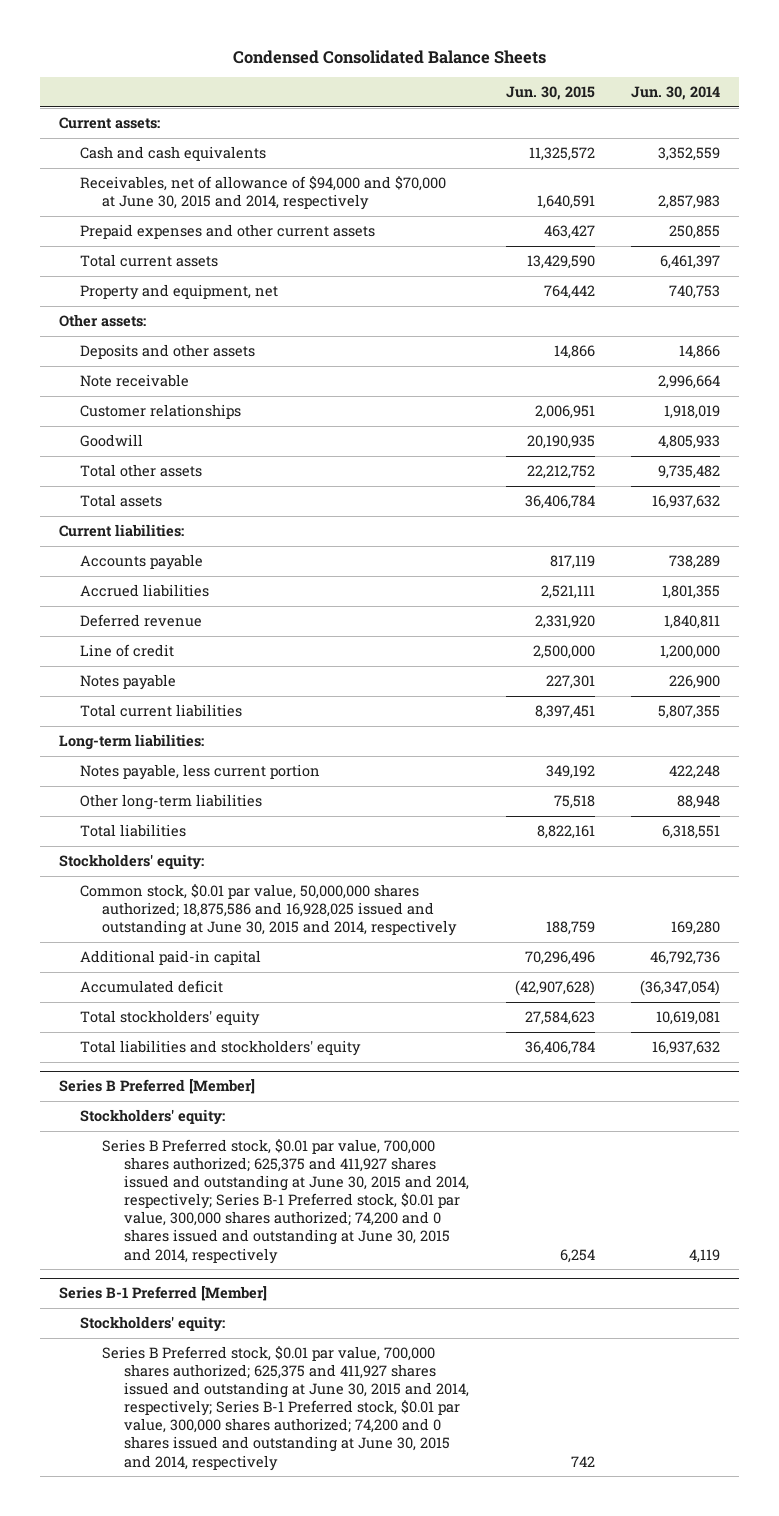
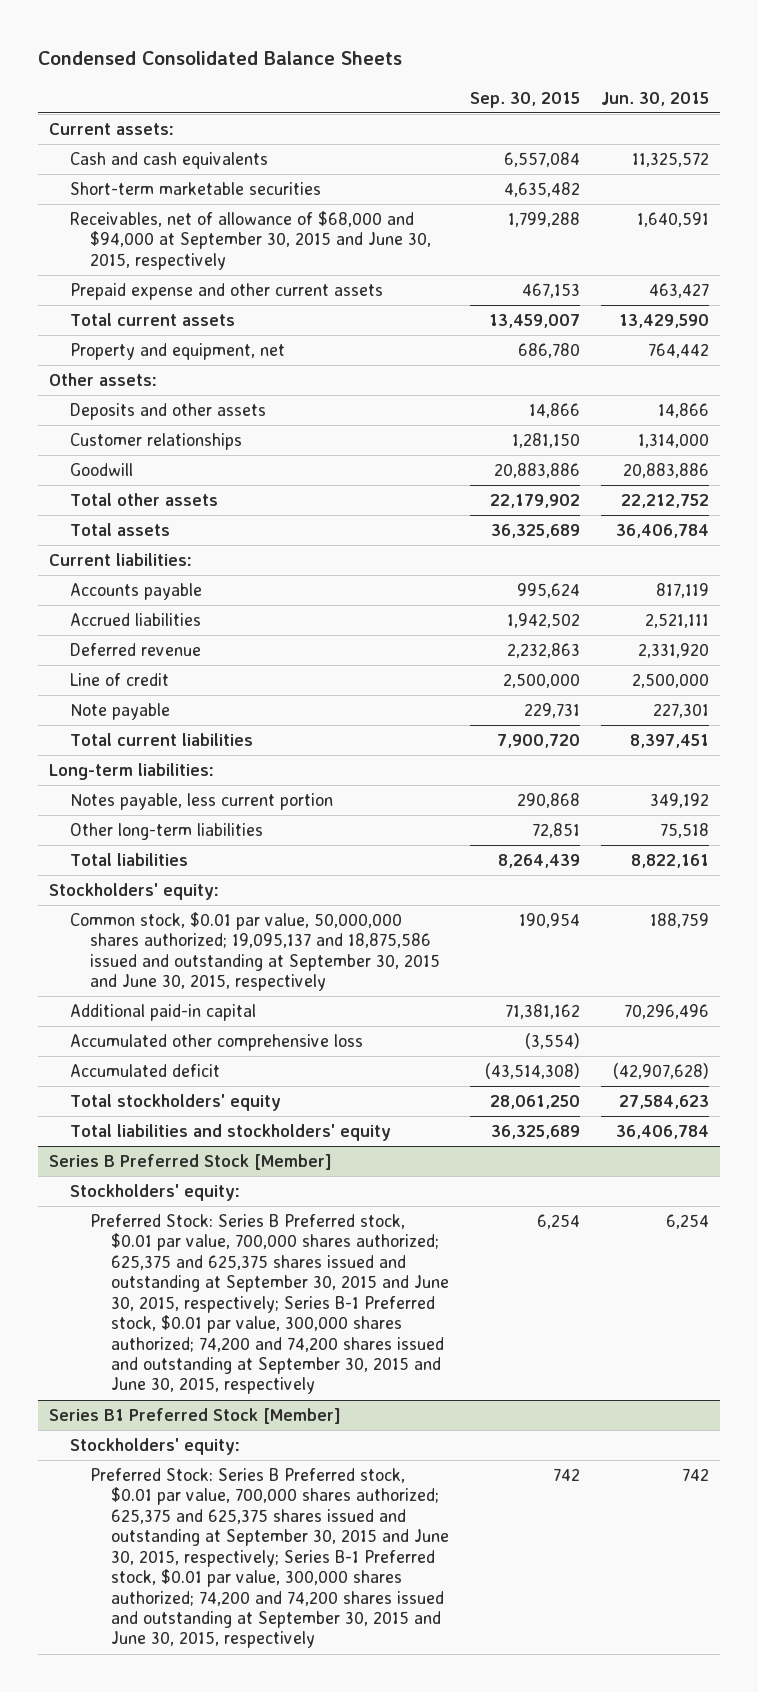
[631,85,721,100] Jun. 30, 2014 -> none
none -> [470,91,581,108] Sep. 30, 2015
none -> [69,181,321,195] Short-term marketable securities
[80,175,447,211] Receivables, net of allowance of $94,000 and $70,000 at June 30, 2015 and 2014, respectively -> [69,210,432,270] Receivables, net of allowance of $68,000 and $94,000 at September 30, 2015 and June 30, 2015, respectively
[80,223,376,239] Prepaid expenses and other current assets -> [69,282,383,300] Prepaid expense and other current assets
[80,373,190,387] Note receivable -> none
[534,404,595,419] 2,006,951 -> [638,432,710,448] 1,314,000
[526,434,595,449] 20,190,935 -> [623,462,710,478] 20,883,886
[80,673,177,690] Notes payable -> [69,702,170,720] Note payable
[80,883,458,937] Common stock, $0.01 par value, 50,000,000 shares authorized; 18,875,586 and 16,928,025 issued and outstanding at June 30, 2015 and 2014, respectively -> [69,911,441,992] Common stock, $0.01 par value, 50,000,000 shares authorized; 19,095,137 and 18,875,586 issued and outstanding at September 30, 2015 and June 30, 2015, respectively
none -> [69,1033,363,1051] Accumulated other comprehensive loss
[58,1078,255,1094] Series B Preferred [Member] -> [49,1153,333,1170] Series B Preferred Stock [Member]
[102,1138,470,1264] Series B Preferred stock, $0.01 par value, 700,000 shares authorized; 625,375 and 411,927 shares issued and outstanding at June 30, 2015 and 2014, respectively; Series B-1 Preferred stock, $0.01 par value, 300,000 shares authorized; 74,200 and 0 shares issued and outstanding at June 30, 2015 and 2014, respectively -> [90,1213,450,1395] Preferred Stock: Series B Preferred stock, $0.01 par value, 700,000 shares authorized; 625,375 and 625,375 shares issued and outstanding at September 30, 2015 and June 30, 2015, respectively; Series B-1 Preferred stock, $0.01 par value, 300,000 shares authorized; 74,200 and 74,200 shares issued and outstanding at September 30, 2015 and June 30, 2015, respectively
[58,1285,267,1301] Series B-1 Preferred [Member] -> [49,1407,342,1424] Series B1 Preferred Stock [Member]
[102,1345,470,1471] Series B Preferred stock, $0.01 par value, 700,000 shares authorized; 625,375 and 411,927 shares issued and outstanding at June 30, 2015 and 2014, respectively; Series B-1 Preferred stock, $0.01 par value, 300,000 shares authorized; 74,200 and 0 shares issued and outstanding at June 30, 2015 and 2014, respectively -> [90,1467,450,1649] Preferred Stock: Series B Preferred stock, $0.01 par value, 700,000 shares authorized; 625,375 and 625,375 shares issued and outstanding at September 30, 2015 and June 30, 2015, respectively; Series B-1 Preferred stock, $0.01 par value, 300,000 shares authorized; 74,200 and 74,200 shares issued and outstanding at September 30, 2015 and June 30, 2015, respectively

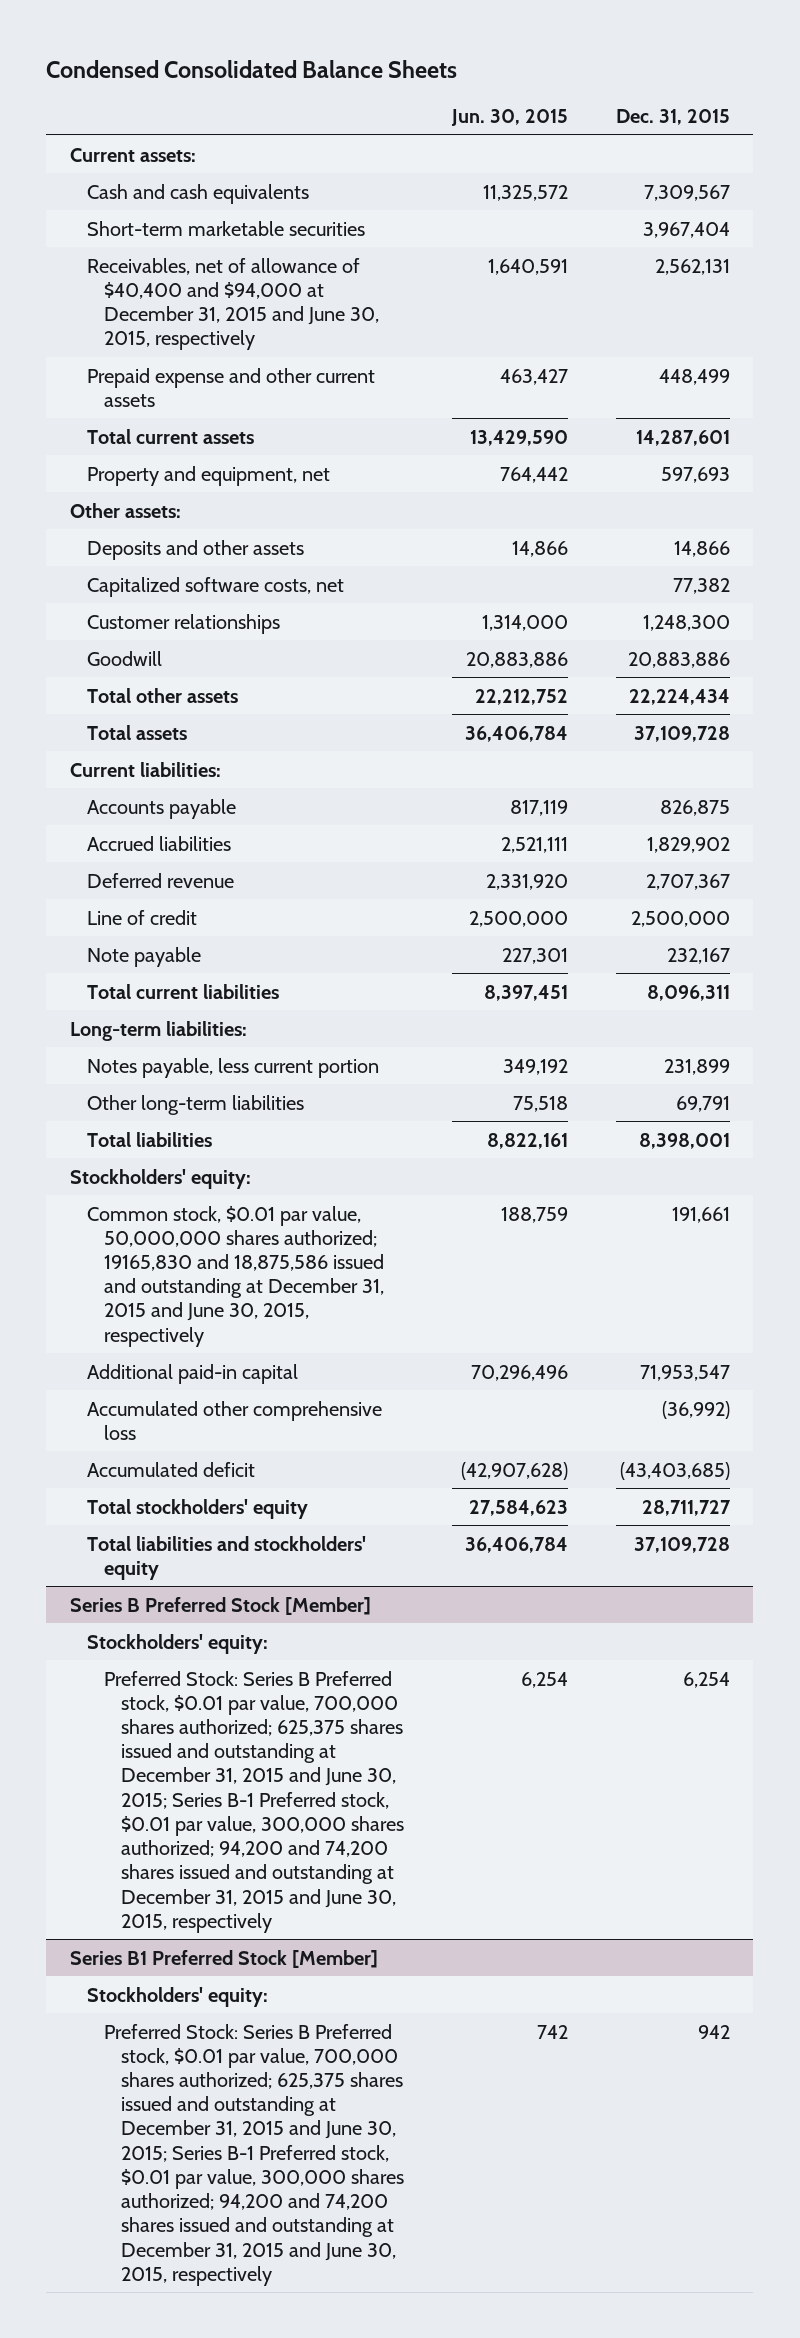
[470,91,581,108] Sep. 30, 2015 -> none
none -> [615,109,730,126] Dec. 31, 2015
[69,210,432,270] Receivables, net of allowance of $68,000 and $94,000 at September 30, 2015 and June 30, 2015, respectively -> [87,257,380,351] Receivables, net of allowance of $40,400 and $94,000 at December 31, 2015 and June 30, 2015, respectively
none -> [87,576,345,597] Capitalized software costs, net
[69,911,441,992] Common stock, $0.01 par value, 50,000,000 shares authorized; 19,095,137 and 18,875,586 issued and outstanding at September 30, 2015 and June 30, 2015, respectively -> [87,1205,385,1347] Common stock, $0.01 par value, 50,000,000 shares authorized; 19165,830 and 18,875,586 issued and outstanding at December 31, 2015 and June 30, 2015, respectively
[90,1213,450,1395] Preferred Stock: Series B Preferred stock, $0.01 par value, 700,000 shares authorized; 625,375 and 625,375 shares issued and outstanding at September 30, 2015 and June 30, 2015, respectively; Series B-1 Preferred stock, $0.01 par value, 300,000 shares authorized; 74,200 and 74,200 shares issued and outstanding at September 30, 2015 and June 30, 2015, respectively -> [104,1670,405,1933] Preferred Stock: Series B Preferred stock, $0.01 par value, 700,000 shares authorized; 625,375 shares issued and outstanding at December 31, 2015 and June 30, 2015; Series B-1 Preferred stock, $0.01 par value, 300,000 shares authorized; 94,200 and 74,200 shares issued and outstanding at December 31, 2015 and June 30, 2015, respectively
[90,1467,450,1649] Preferred Stock: Series B Preferred stock, $0.01 par value, 700,000 shares authorized; 625,375 and 625,375 shares issued and outstanding at September 30, 2015 and June 30, 2015, respectively; Series B-1 Preferred stock, $0.01 par value, 300,000 shares authorized; 74,200 and 74,200 shares issued and outstanding at September 30, 2015 and June 30, 2015, respectively -> [104,2023,405,2286] Preferred Stock: Series B Preferred stock, $0.01 par value, 700,000 shares authorized; 625,375 shares issued and outstanding at December 31, 2015 and June 30, 2015; Series B-1 Preferred stock, $0.01 par value, 300,000 shares authorized; 94,200 and 74,200 shares issued and outstanding at December 31, 2015 and June 30, 2015, respectively

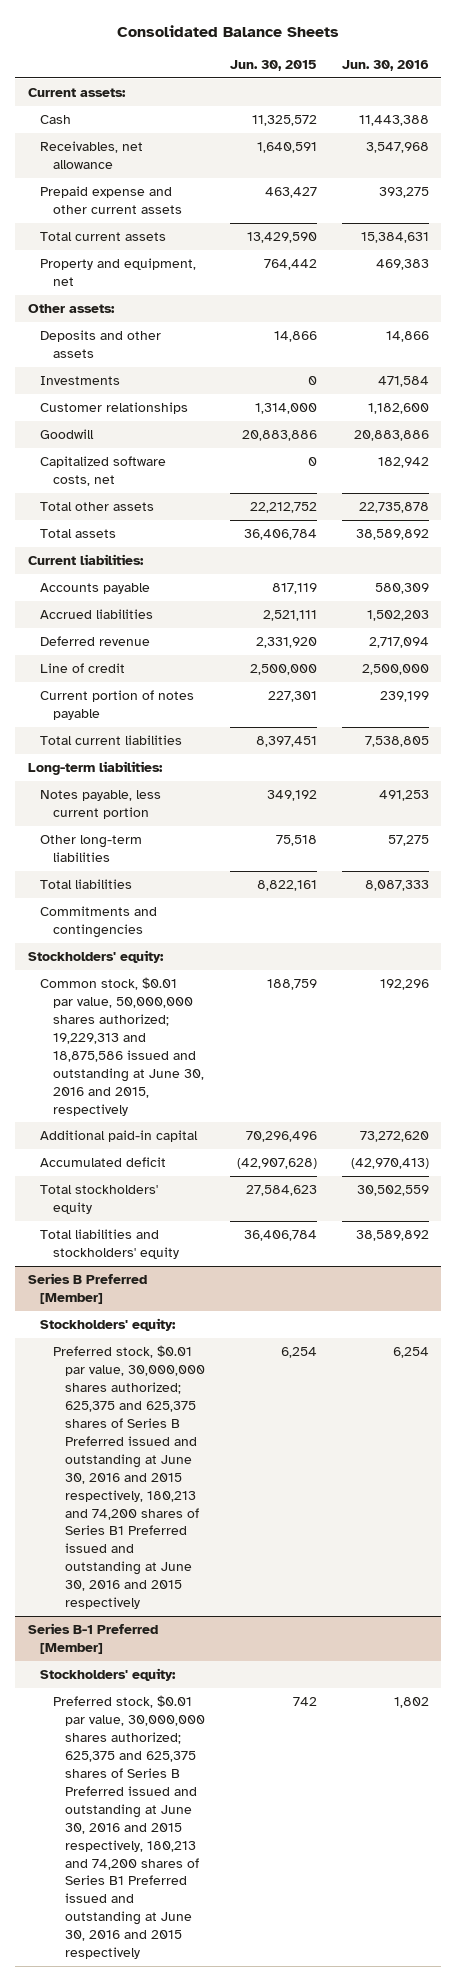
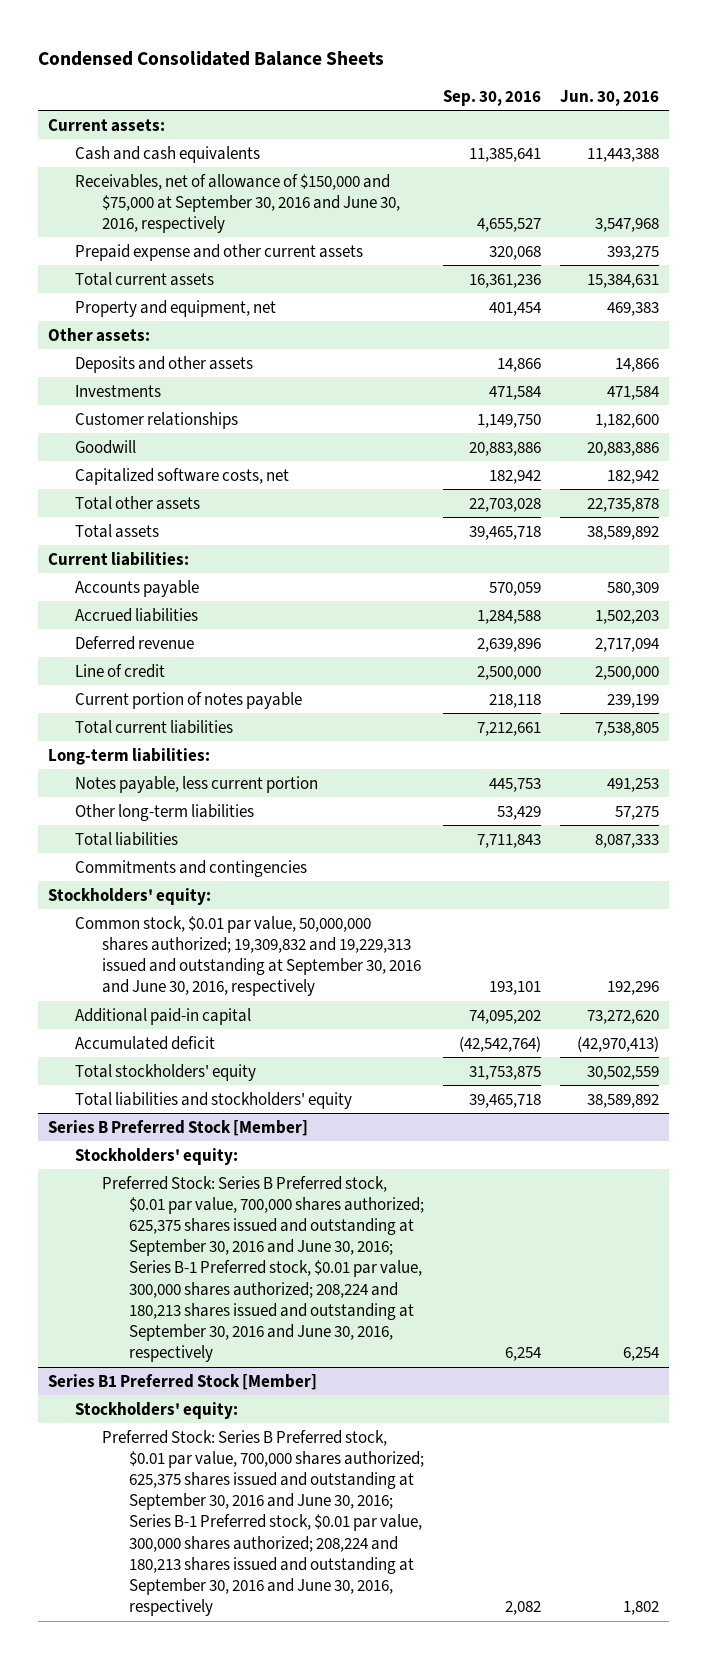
[117,24,340,37] Consolidated Balance Sheets -> [38,50,385,66] Condensed Consolidated Balance Sheets
[229,60,317,72] Jun. 30, 2015 -> none
none -> [443,89,542,106] Sep. 30, 2016
[40,115,72,125] Cash -> [75,145,261,163] Cash and cash equivalents
[40,141,144,170] Receivables, net allowance -> [75,173,401,234] Receivables, net of allowance of $150,000 and $75,000 at September 30, 2016 and June 30, 2016, respectively
[40,977,204,1116] Common stock, $0.01 par value, 50,000,000 shares authorized; 19,229,313 and 18,875,586 issued and outstanding at June 30, 2016 and 2015, respectively -> [75,915,422,997] Common stock, $0.01 par value, 50,000,000 shares authorized; 19,309,832 and 19,229,313 issued and outstanding at September 30, 2016 and June 30, 2016, respectively
[27,1273,147,1305] Series B Preferred [Member] -> [48,1119,309,1136] Series B Preferred Stock [Member]
[52,1345,206,1610] Preferred stock, $0.01 par value, 30,000,000 shares authorized; 625,375 and 625,375 shares of Series B Preferred issued and outstanding at June 30, 2016 and 2015 respectively, 180,213 and 74,200 shares of Series B1 Preferred issued and outstanding at June 30, 2016 and 2015 respectively -> [102,1175,425,1363] Preferred Stock: Series B Preferred stock, $0.01 par value, 700,000 shares authorized; 625,375 shares issued and outstanding at September 30, 2016 and June 30, 2016; Series B-1 Preferred stock, $0.01 par value, 300,000 shares authorized; 208,224 and 180,213 shares issued and outstanding at September 30, 2016 and June 30, 2016, respectively
[27,1623,158,1655] Series B-1 Preferred [Member] -> [48,1373,318,1390] Series B1 Preferred Stock [Member]
[52,1695,206,1960] Preferred stock, $0.01 par value, 30,000,000 shares authorized; 625,375 and 625,375 shares of Series B Preferred issued and outstanding at June 30, 2016 and 2015 respectively, 180,213 and 74,200 shares of Series B1 Preferred issued and outstanding at June 30, 2016 and 2015 respectively -> [102,1429,425,1617] Preferred Stock: Series B Preferred stock, $0.01 par value, 700,000 shares authorized; 625,375 shares issued and outstanding at September 30, 2016 and June 30, 2016; Series B-1 Preferred stock, $0.01 par value, 300,000 shares authorized; 208,224 and 180,213 shares issued and outstanding at September 30, 2016 and June 30, 2016, respectively

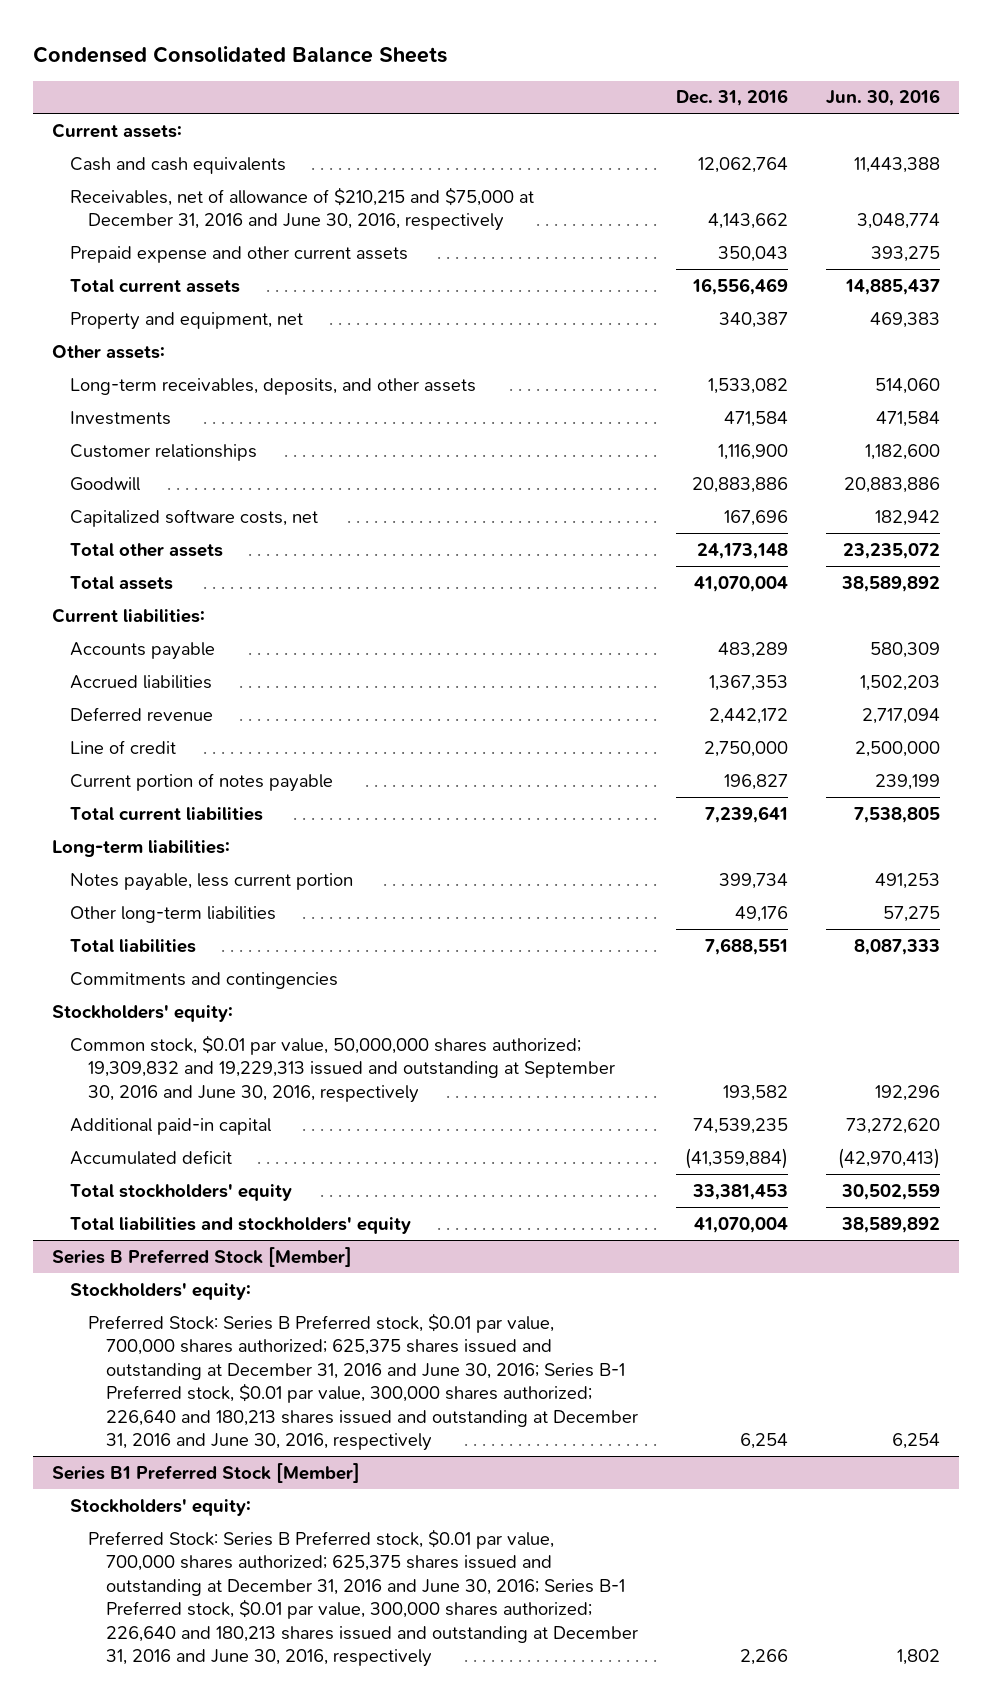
[443,89,542,106] Sep. 30, 2016 -> none
none -> [676,89,789,107] Dec. 31, 2016
[75,173,401,234] Receivables, net of allowance of $150,000 and $75,000 at September 30, 2016 and June 30, 2016, respectively -> [70,186,535,232] Receivables, net of allowance of $210,215 and $75,000 at December 31, 2016 and June 30, 2016, respectively
[595,218,660,233] 3,547,968 -> [857,213,941,230] 3,048,774
[587,273,660,288] 15,384,631 -> [845,278,941,295] 14,885,437
[75,355,254,373] Deposits and other assets -> [70,377,477,395] Long-term receivables, deposits, and other assets
[615,357,660,372] 14,866 -> [875,377,941,394] 514,060
[587,497,660,512] 22,735,878 -> [843,542,941,559] 23,235,072
[102,1175,425,1363] Preferred Stock: Series B Preferred stock, $0.01 par value, 700,000 shares authorized; 625,375 shares issued and outstanding at September 30, 2016 and June 30, 2016; Series B-1 Preferred stock, $0.01 par value, 300,000 shares authorized; 208,224 and 180,213 shares issued and outstanding at September 30, 2016 and June 30, 2016, respectively -> [88,1312,638,1452] Preferred Stock: Series B Preferred stock, $0.01 par value, 700,000 shares authorized; 625,375 shares issued and outstanding at December 31, 2016 and June 30, 2016; Series B-1 Preferred stock, $0.01 par value, 300,000 shares authorized; 226,640 and 180,213 shares issued and outstanding at December 31, 2016 and June 30, 2016, respectively
[102,1429,425,1617] Preferred Stock: Series B Preferred stock, $0.01 par value, 700,000 shares authorized; 625,375 shares issued and outstanding at September 30, 2016 and June 30, 2016; Series B-1 Preferred stock, $0.01 par value, 300,000 shares authorized; 208,224 and 180,213 shares issued and outstanding at September 30, 2016 and June 30, 2016, respectively -> [88,1528,638,1668] Preferred Stock: Series B Preferred stock, $0.01 par value, 700,000 shares authorized; 625,375 shares issued and outstanding at December 31, 2016 and June 30, 2016; Series B-1 Preferred stock, $0.01 par value, 300,000 shares authorized; 226,640 and 180,213 shares issued and outstanding at December 31, 2016 and June 30, 2016, respectively

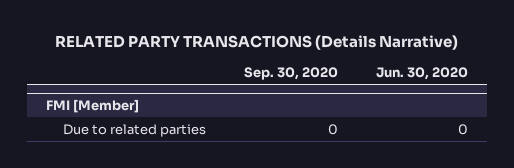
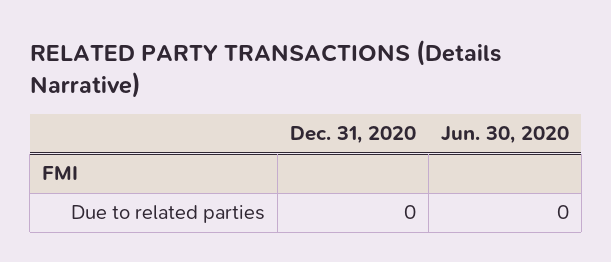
[243,67,338,81] Sep. 30, 2020 -> none
none -> [289,126,416,145] Dec. 31, 2020
[45,99,139,114] FMI [Member] -> [42,166,79,181] FMI

